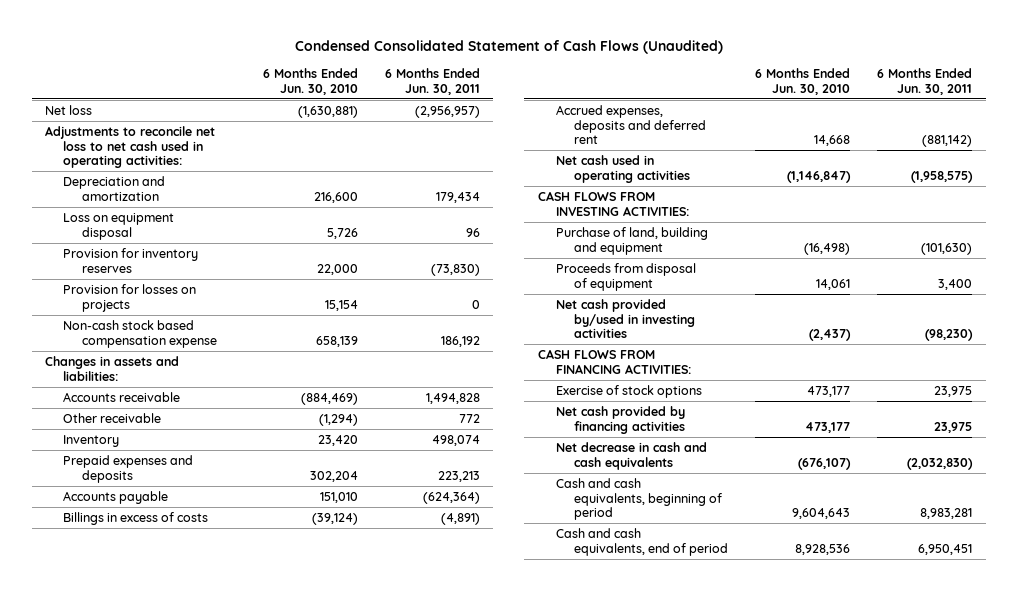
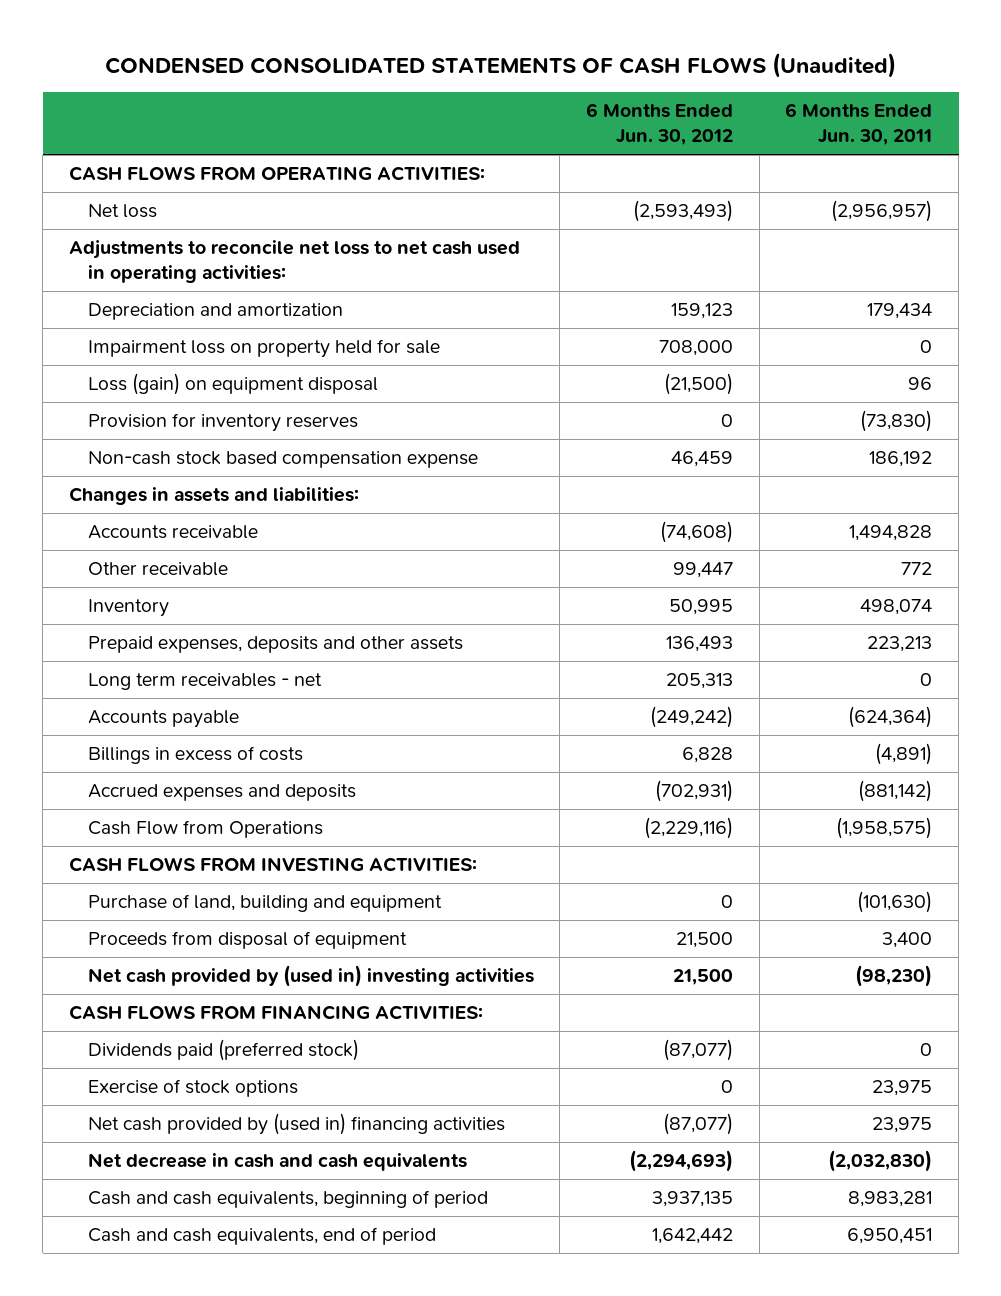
[294,39,723,54] Condensed Consolidated Statement of Cash Flows (Unaudited) -> [104,53,896,79] CONDENSED CONSOLIDATED STATEMENTS OF CASH FLOWS (Unaudited)
[262,68,358,95] 6 Months Ended Jun. 30, 2010 -> none
none -> [586,103,734,146] 6 Months Ended Jun. 30, 2012
none -> [69,165,486,181] CASH FLOWS FROM OPERATING ACTIVITIES:
none -> [87,338,440,358] Impairment loss on property held for sale
[63,213,175,240] Loss on equipment disposal -> [87,372,378,395] Loss (gain) on equipment disposal
[63,284,197,312] Provision for losses on projects -> none
[63,455,194,483] Prepaid expenses and deposits -> [87,635,463,653] Prepaid expenses, deposits and other assets
none -> [87,672,322,690] Long term receivables - net
[555,105,707,145] Accrued expenses, deposits and deferred rent -> [87,783,356,801] Accrued expenses and deposits
[555,155,691,183] Net cash used in operating activities -> [87,819,323,838] Cash Flow from Operations
[555,299,696,339] Net cash provided by/used in investing activities -> [87,964,534,987] Net cash provided by (used in) investing activities
none -> [87,1038,359,1061] Dividends paid (preferred stock)
[555,406,686,434] Net cash provided by financing activities -> [87,1112,505,1135] Net cash provided by (used in) financing activities

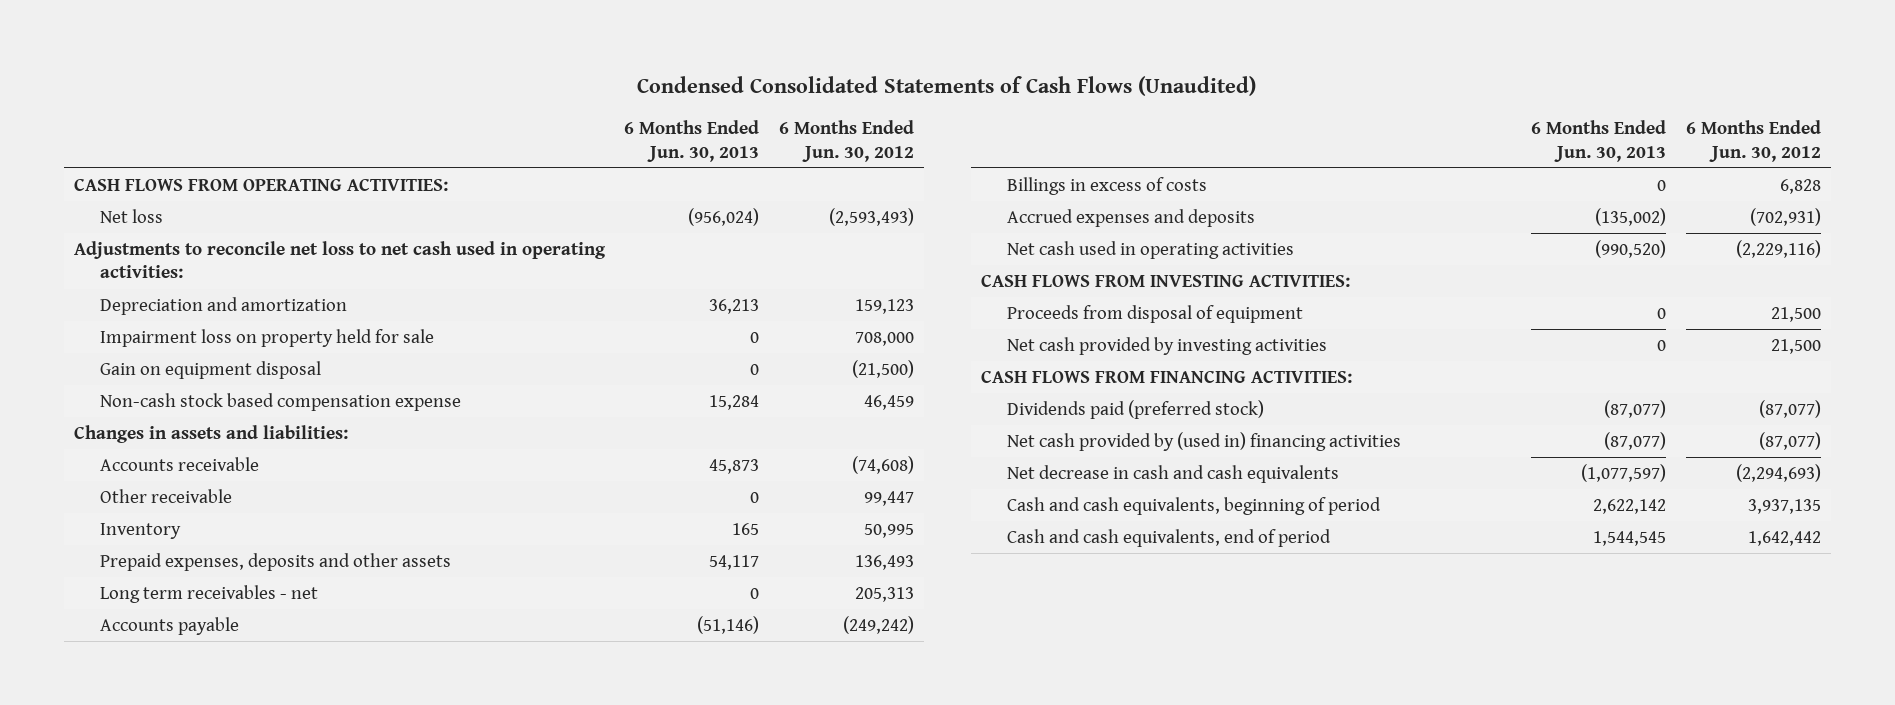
[104,53,896,79] CONDENSED CONSOLIDATED STATEMENTS OF CASH FLOWS (Unaudited) -> [637,76,1257,97] Condensed Consolidated Statements of Cash Flows (Unaudited)
[785,103,933,146] 6 Months Ended Jun. 30, 2011 -> none
none -> [624,120,760,162] 6 Months Ended Jun. 30, 2013
[87,412,358,432] Provision for inventory reserves -> none
[87,372,378,395] Loss (gain) on equipment disposal -> [100,360,322,379] Gain on equipment disposal
[87,819,323,838] Cash Flow from Operations -> [1007,240,1295,259] Net cash used in operating activities
[87,893,442,912] Purchase of land, building and equipment -> none
[87,964,534,987] Net cash provided by (used in) investing activities -> [1007,336,1328,355] Net cash provided by investing activities
[87,1078,298,1097] Exercise of stock options -> none

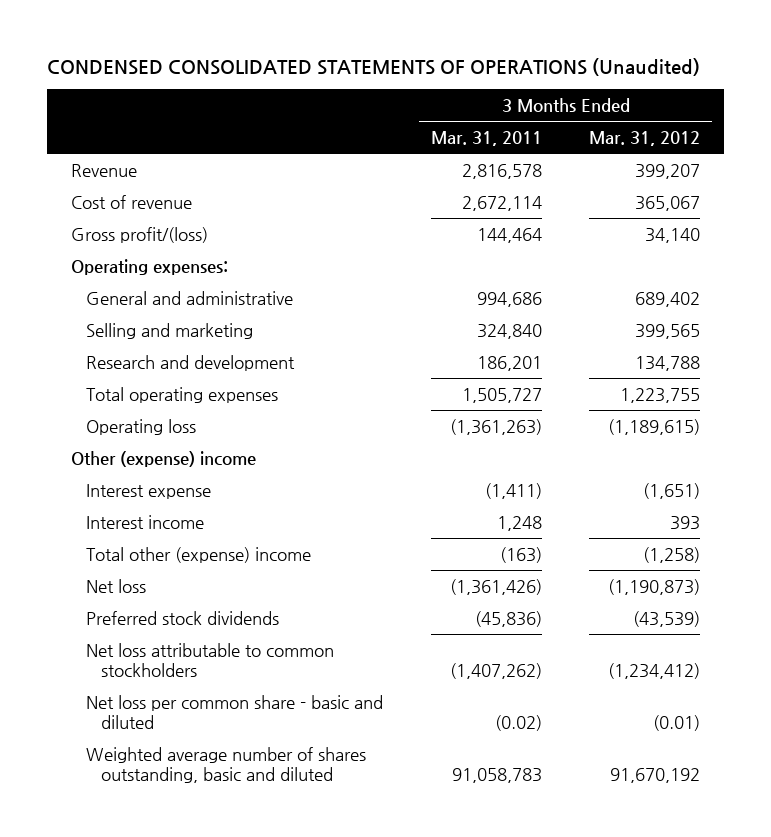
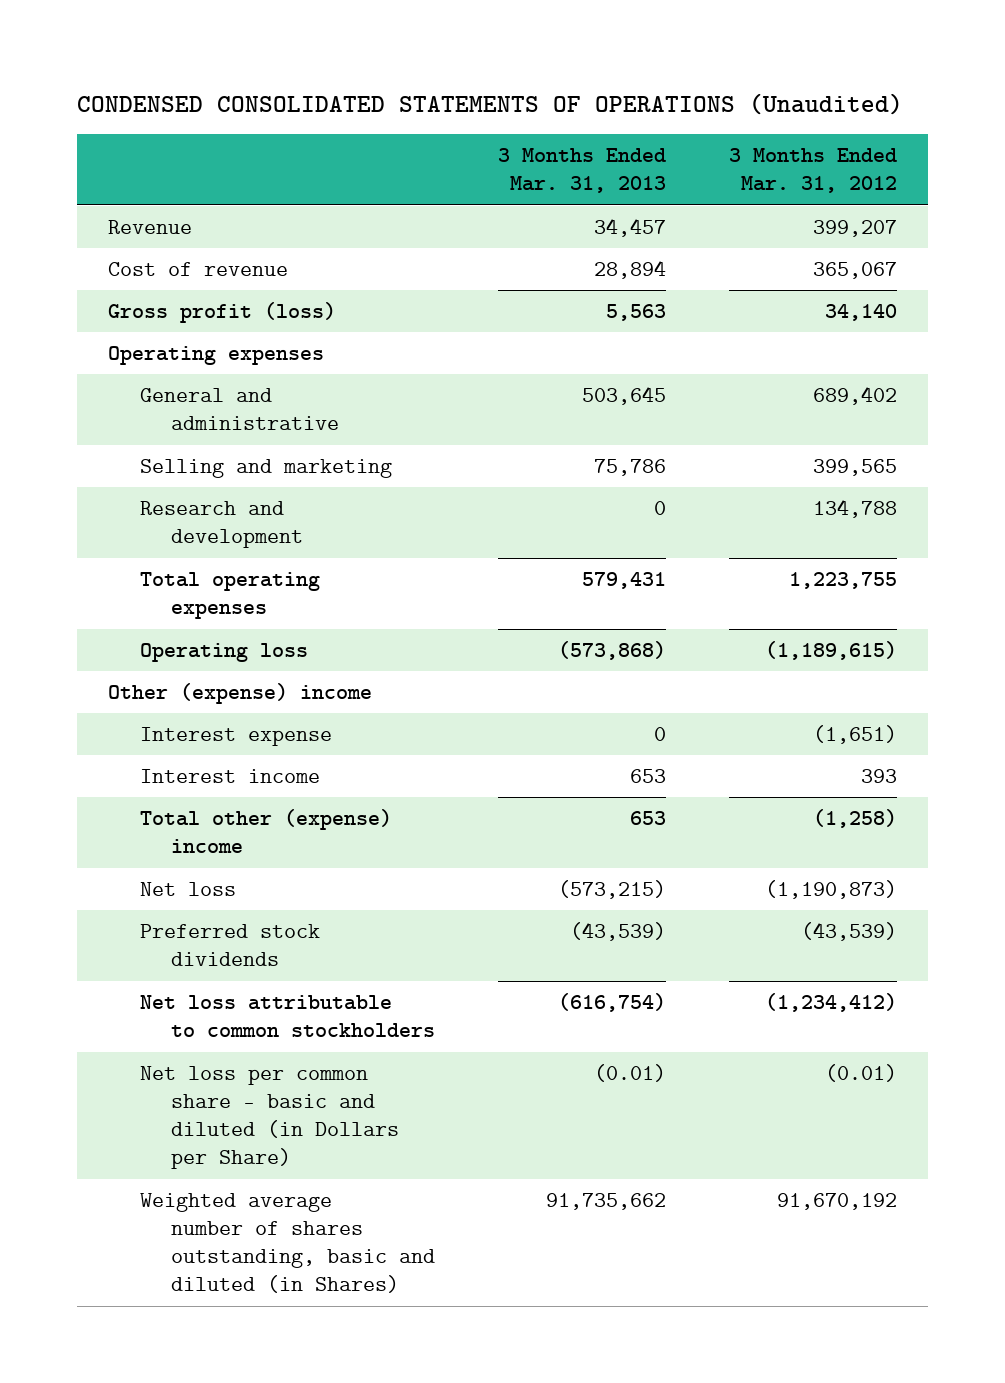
[430,130,542,146] Mar. 31, 2011 -> none
none -> [497,148,666,194] 3 Months Ended Mar. 31, 2013
[71,226,209,243] Gross profit/(loss) -> [108,302,337,324] Gross profit (loss)
[71,258,229,275] Operating expenses: -> [108,346,325,366] Operating expenses
[85,694,383,730] Net loss per common share - basic and diluted -> [139,1066,400,1170] Net loss per common share - basic and diluted (in Dollars per Share)
[85,746,366,784] Weighted average number of shares outstanding, basic and diluted -> [139,1193,436,1294] Weighted average number of shares outstanding, basic and diluted (in Shares)

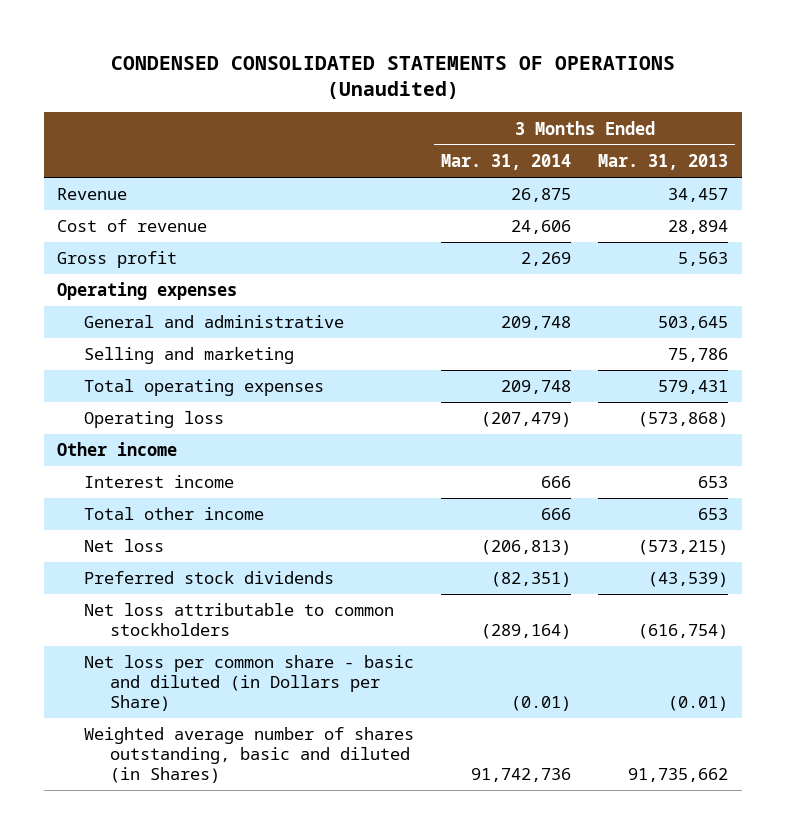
[728,148,897,194] 3 Months Ended Mar. 31, 2012 -> none
none -> [440,154,571,171] Mar. 31, 2014
[108,302,337,324] Gross profit (loss) -> [57,251,178,269] Gross profit
[139,501,304,549] Research and development -> none
[139,727,332,747] Interest expense -> none
[108,683,373,705] Other (expense) income -> [57,442,178,457] Other income
[139,809,392,854] Total other (expense) income -> [83,507,264,521] Total other income

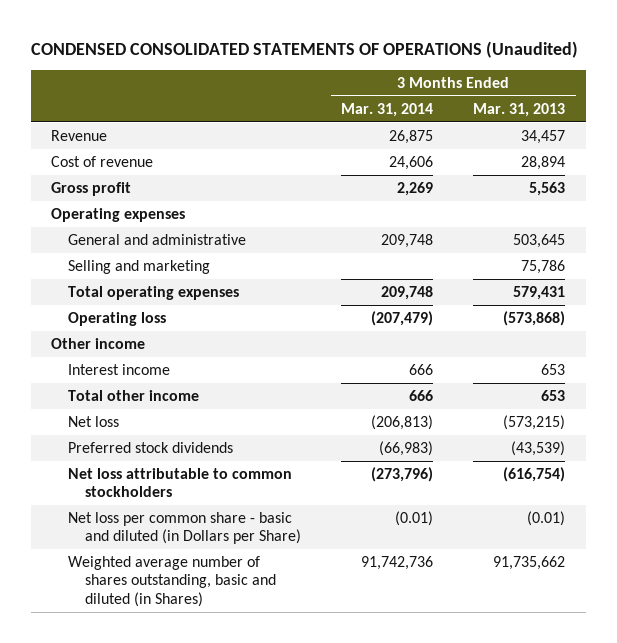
[490,572,571,588] (82,351) -> [378,440,433,456] (66,983)
[480,624,571,640] (289,164) -> [370,466,433,482] (273,796)

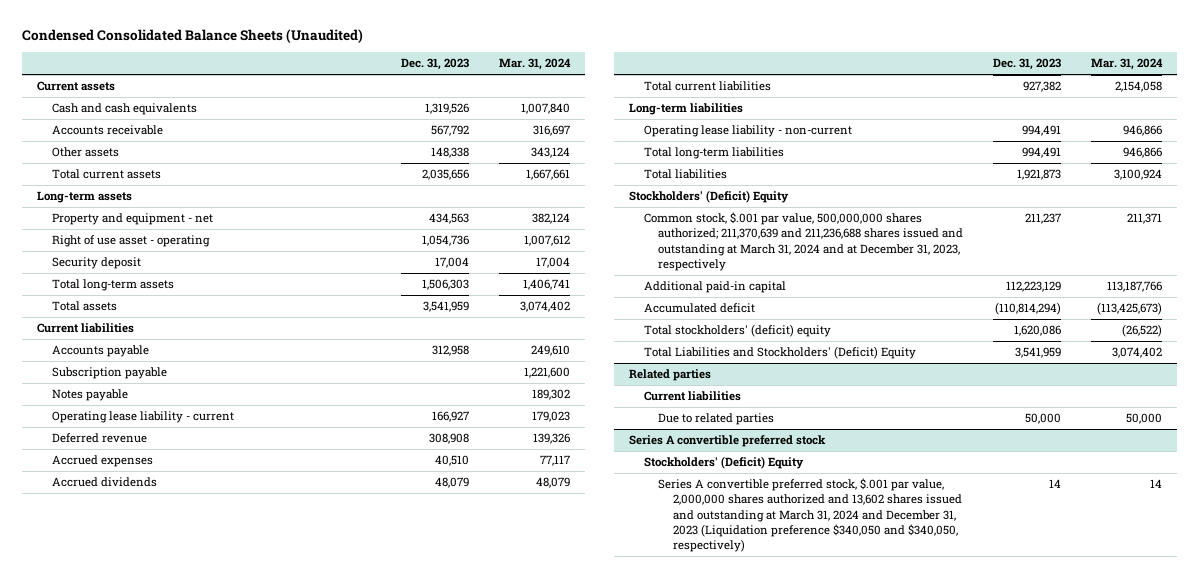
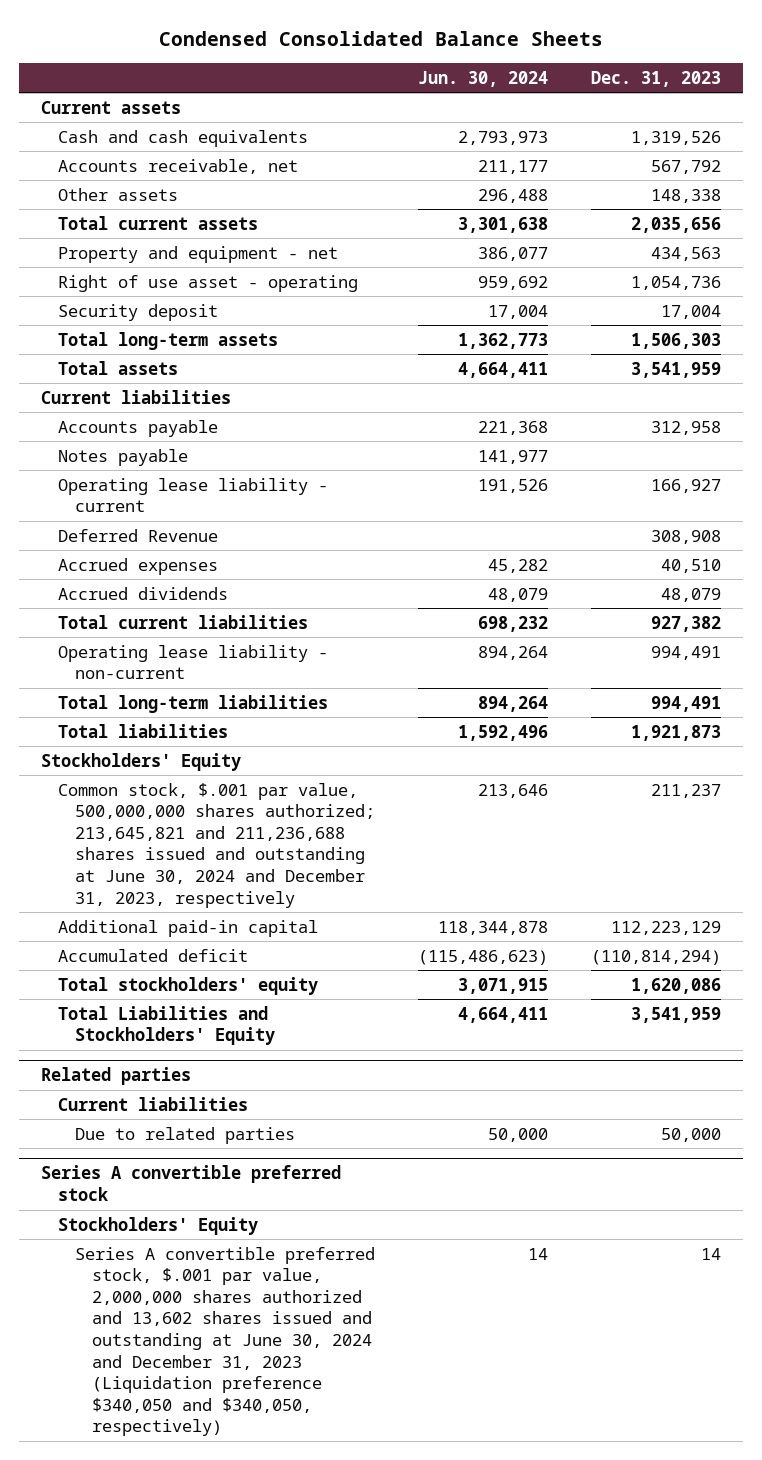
[22,29,364,44] Condensed Consolidated Balance Sheets (Unaudited) -> [159,30,604,46] Condensed Consolidated Balance Sheets
[499,58,572,71] Mar. 31, 2024 -> none
none -> [418,70,549,87] Jun. 30, 2024
[51,125,163,136] Accounts receivable -> [58,158,299,174] Accounts receivable, net
[37,191,133,204] Long-term assets -> none
[51,367,167,380] Subscription payable -> none
[51,433,147,444] Deferred revenue -> [58,528,219,542] Deferred Revenue
[628,103,743,116] Long-term liabilities -> none
[628,190,789,204] Stockholders' (Deficit) Equity -> [41,752,242,771] Stockholders' Equity
[643,212,964,271] Common stock, $.001 par value, 500,000,000 shares authorized; 211,370,639 and 211,236,688 shares issued and outstanding at March 31, 2024 and at December 31, 2023, respectively -> [58,782,376,908] Common stock, $.001 par value, 500,000,000 shares authorized; 213,645,821 and 211,236,688 shares issued and outstanding at June 30, 2024 and December 31, 2023, respectively
[643,324,831,338] Total stockholders' (deficit) equity -> [58,976,319,995] Total stockholders' equity
[643,346,916,360] Total Liabilities and Stockholders' (Deficit) Equity -> [58,1005,276,1046] Total Liabilities and Stockholders' Equity
[643,456,804,470] Stockholders' (Deficit) Equity -> [58,1216,259,1235] Stockholders' Equity
[658,478,962,552] Series A convertible preferred stock, $.001 par value, 2,000,000 shares authorized and 13,602 shares issued and outstanding at March 31, 2024 and December 31, 2023 (Liquidation preference $340,050 and $340,050, respectively) -> [75,1246,376,1437] Series A convertible preferred stock, $.001 par value, 2,000,000 shares authorized and 13,602 shares issued and outstanding at June 30, 2024 and December 31, 2023 (Liquidation preference $340,050 and $340,050, respectively)

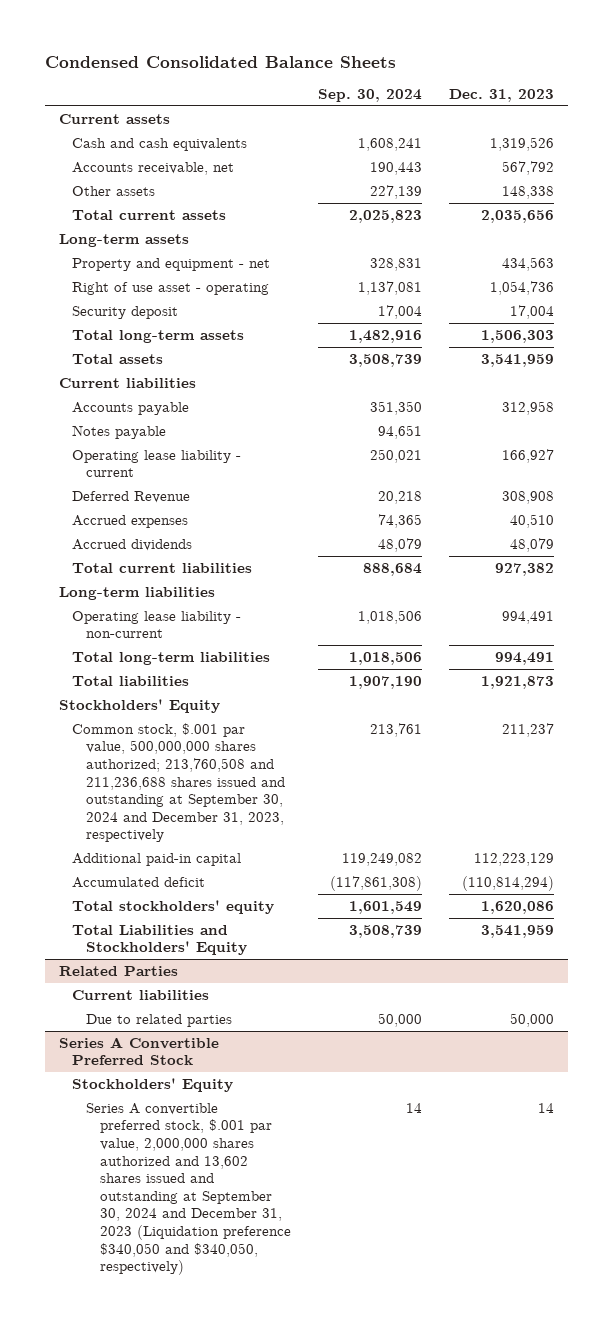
[418,70,549,87] Jun. 30, 2024 -> none
none -> [318,89,423,103] Sep. 30, 2024
none -> [58,233,189,247] Long-term assets
none -> [58,586,215,600] Long-term liabilities
[58,782,376,908] Common stock, $.001 par value, 500,000,000 shares authorized; 213,645,821 and 211,236,688 shares issued and outstanding at June 30, 2024 and December 31, 2023, respectively -> [72,722,286,843] Common stock, $.001 par value, 500,000,000 shares authorized; 213,760,508 and 211,236,688 shares issued and outstanding at September 30, 2024 and December 31, 2023, respectively
[41,1067,192,1086] Related parties -> [58,965,178,976] Related Parties
[41,1165,342,1202] Series A convertible preferred stock -> [58,1036,219,1066] Series A Convertible Preferred Stock
[75,1246,376,1437] Series A convertible preferred stock, $.001 par value, 2,000,000 shares authorized and 13,602 shares issued and outstanding at June 30, 2024 and December 31, 2023 (Liquidation preference $340,050 and $340,050, respectively) -> [86,1102,292,1276] Series A convertible preferred stock, $.001 par value, 2,000,000 shares authorized and 13,602 shares issued and outstanding at September 30, 2024 and December 31, 2023 (Liquidation preference $340,050 and $340,050, respectively)

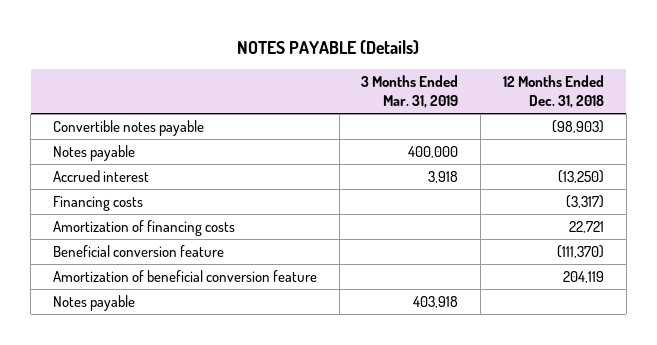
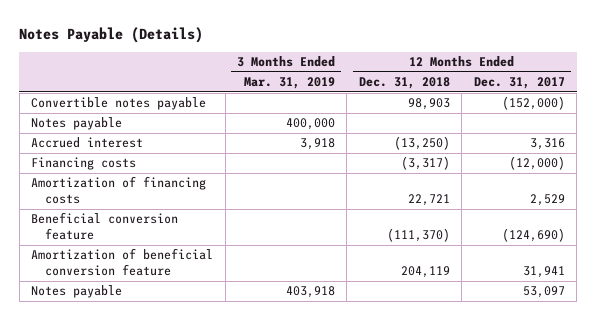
[237,40,420,55] NOTES PAYABLE (Details) -> [19,27,204,44] Notes Payable (Details)
none -> [473,77,565,90] Dec. 31, 2017
[551,119,604,133] (98,903) -> [407,98,450,111] 98,903

